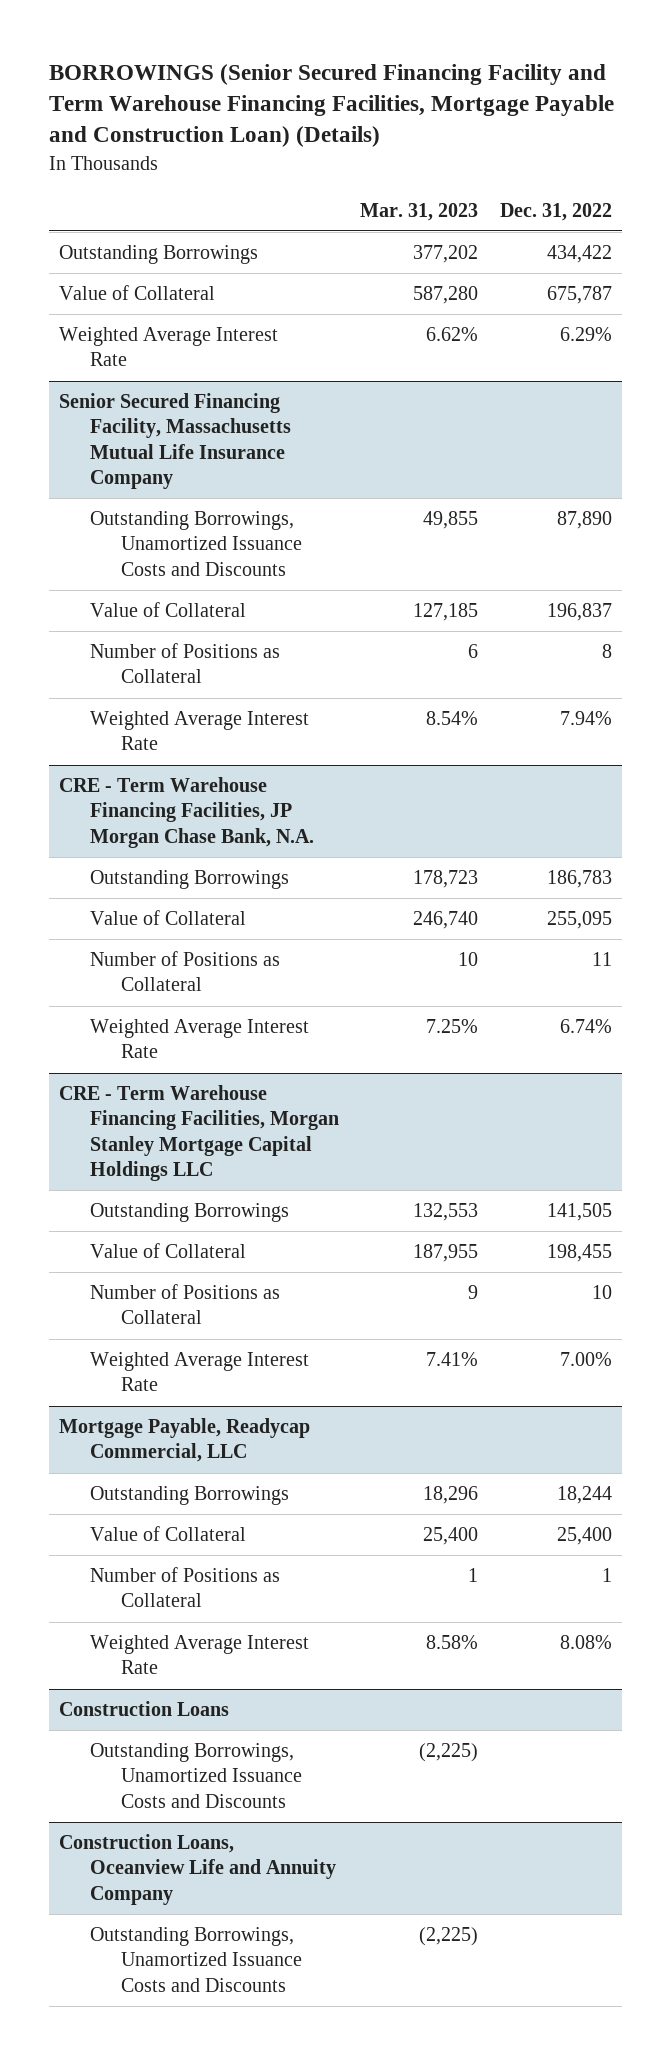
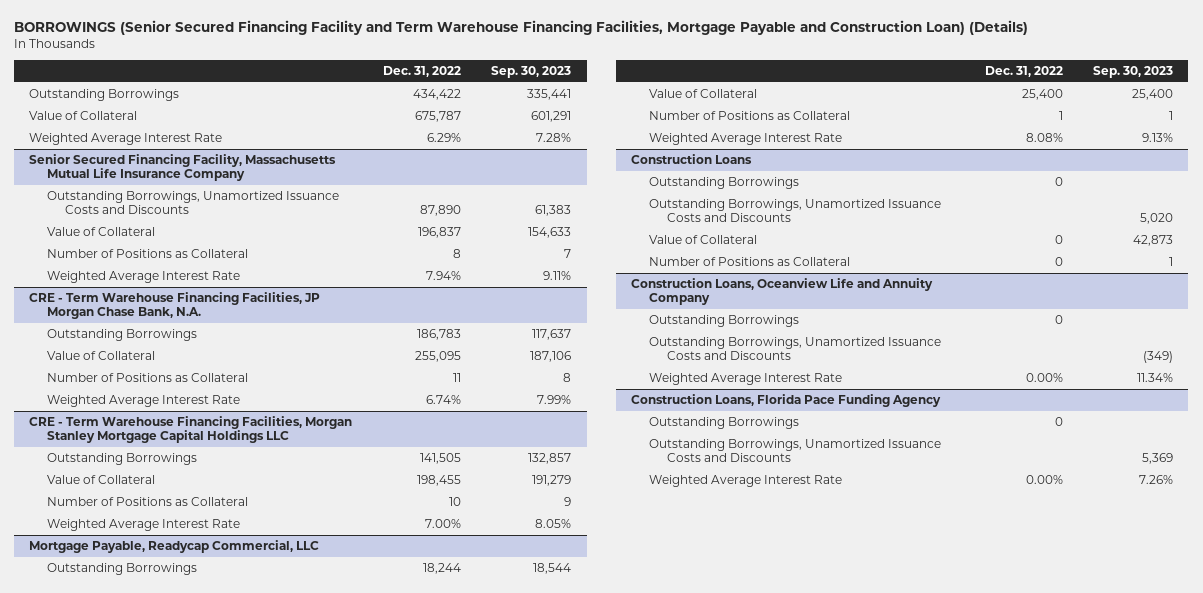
[360,202,479,221] Mar. 31, 2023 -> none
none -> [491,66,572,79] Sep. 30, 2023
none -> [649,176,800,189] Outstanding Borrowings
none -> [649,234,758,244] Value of Collateral
none -> [649,256,851,266] Number of Positions as Collateral
none -> [649,314,800,327] Outstanding Borrowings
none -> [649,372,843,385] Weighted Average Interest Rate
none -> [631,393,942,407] Construction Loans, Florida Pace Funding Agency
none -> [649,416,800,429] Outstanding Borrowings
none -> [649,438,942,463] Outstanding Borrowings, Unamortized Issuance Costs and Discounts
none -> [649,474,843,487] Weighted Average Interest Rate

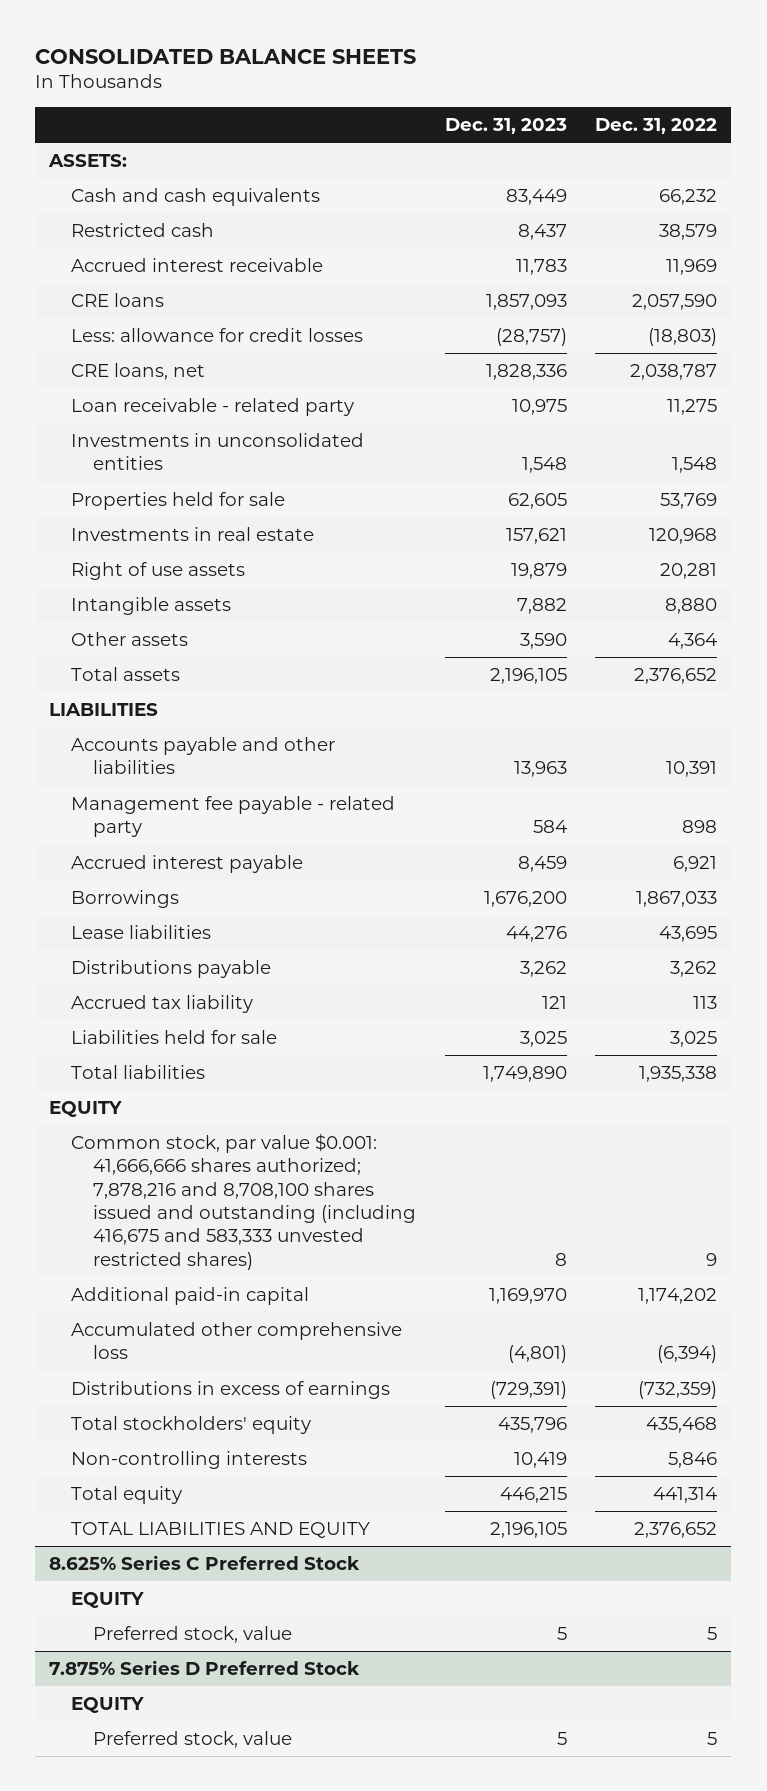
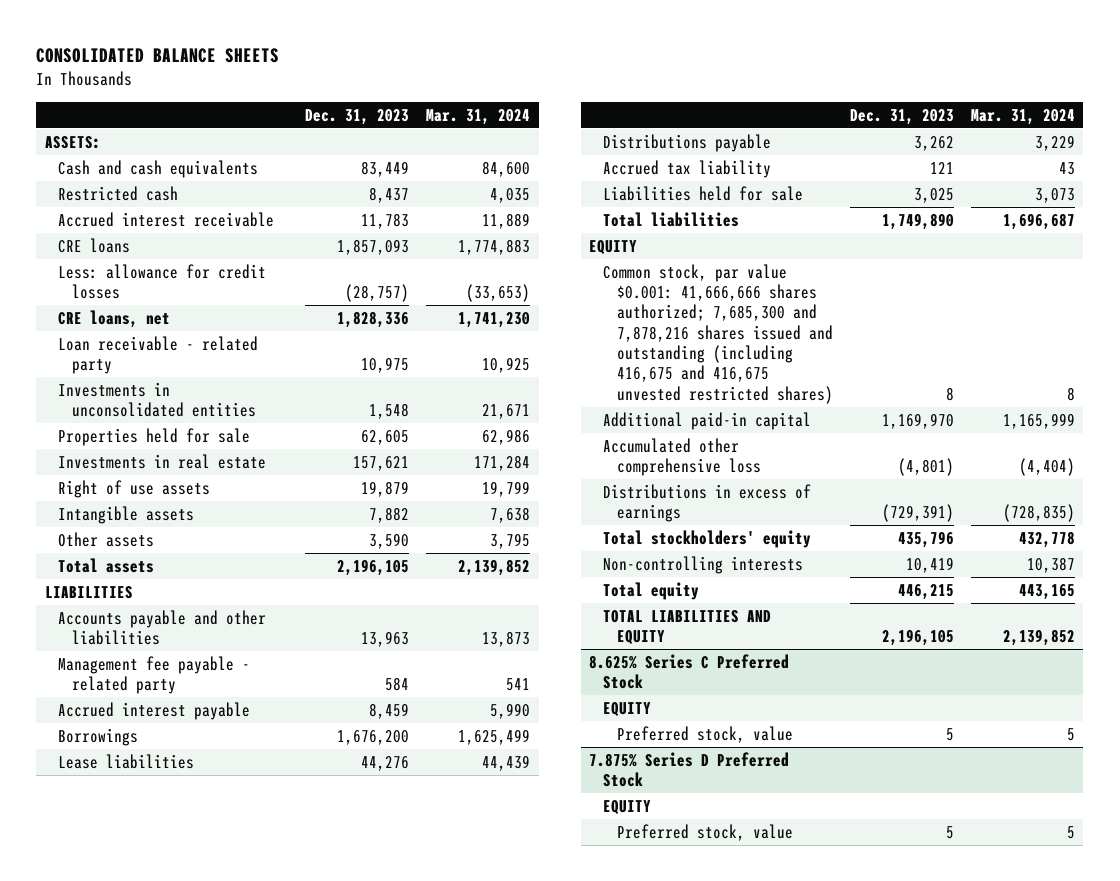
[595,117,718,134] Dec. 31, 2022 -> none
none -> [426,108,531,125] Mar. 31, 2024
[71,1133,417,1270] Common stock, par value $0.001: 41,666,666 shares authorized; 7,878,216 and 8,708,100 shares issued and outstanding (including 416,675 and 583,333 unvested restricted shares) -> [603,263,833,404] Common stock, par value $0.001: 41,666,666 shares authorized; 7,685,300 and 7,878,216 shares issued and outstanding (including 416,675 and 416,675 unvested restricted shares)

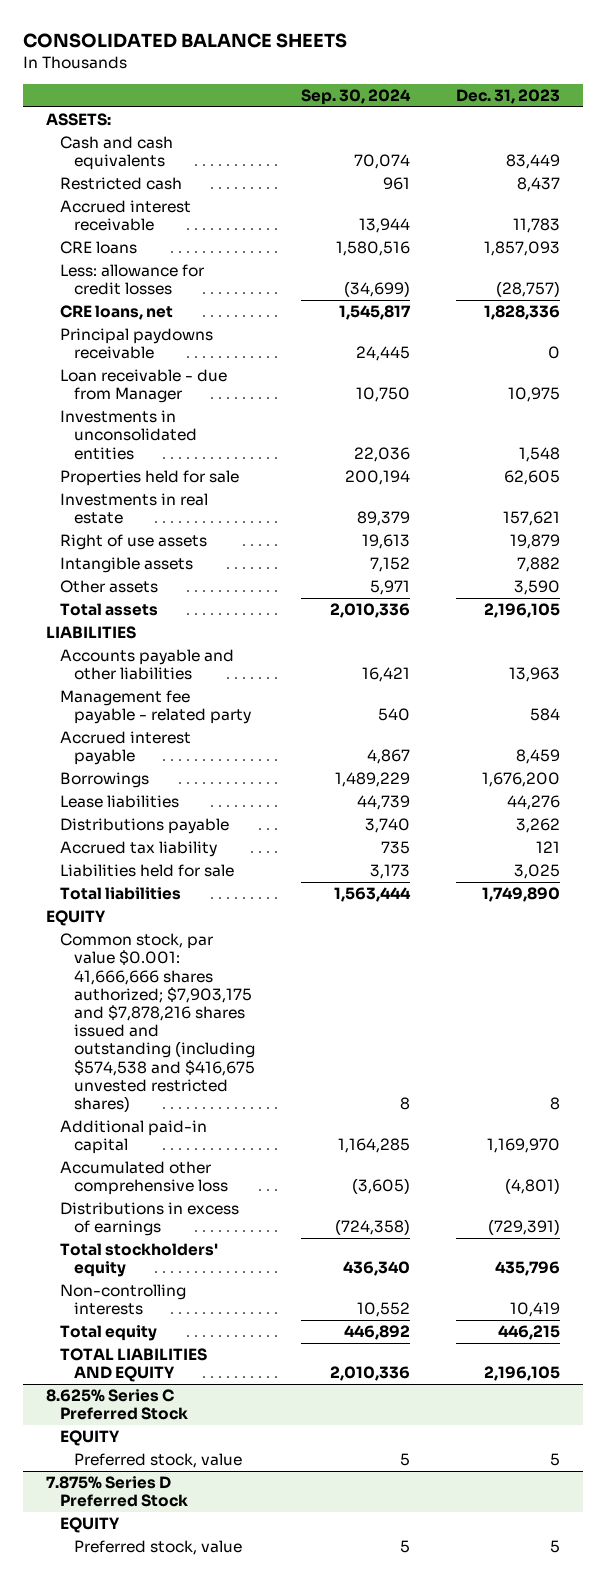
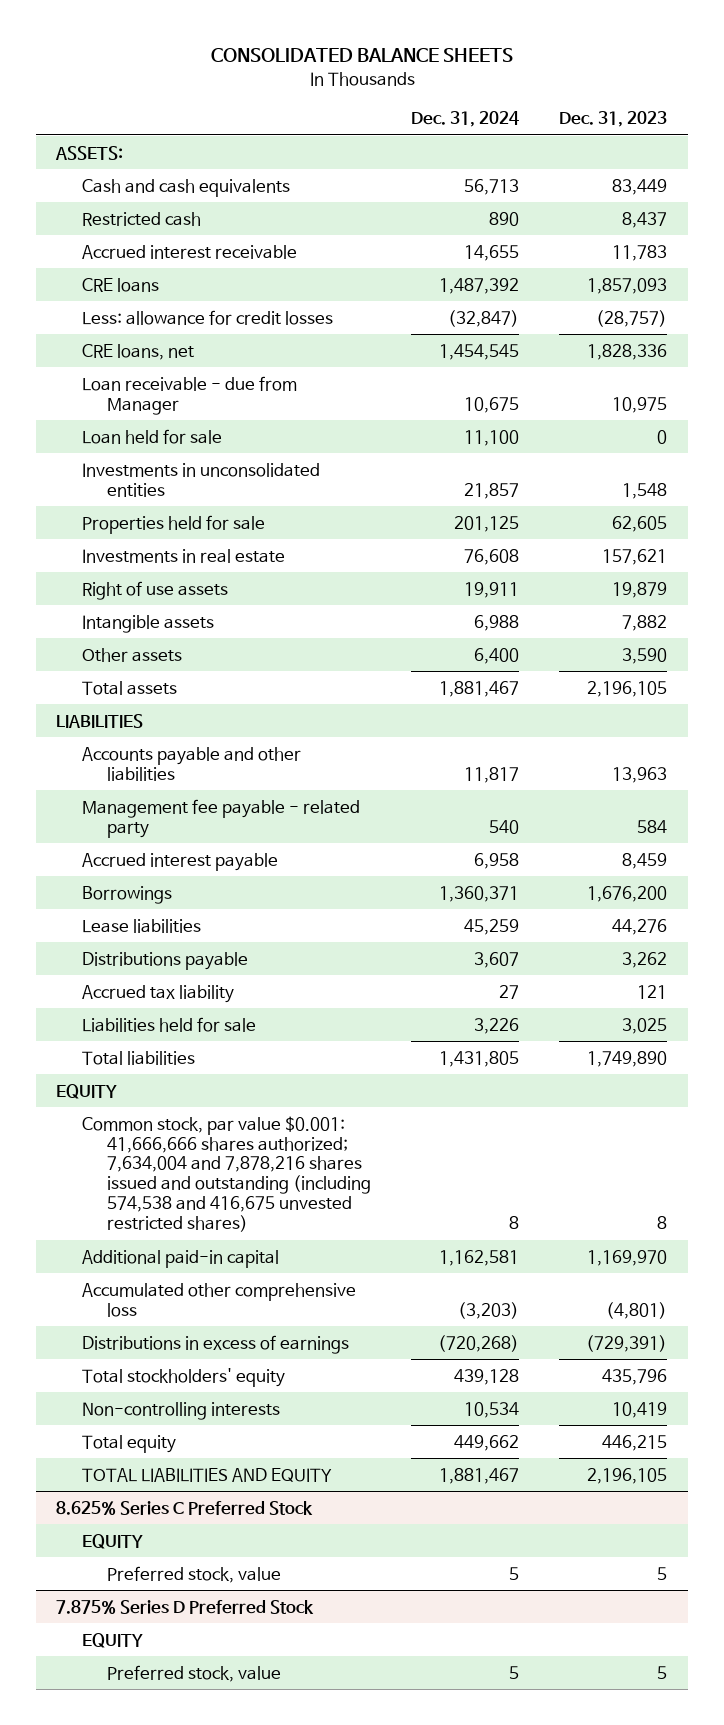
[300,88,411,105] Sep. 30, 2024 -> none
none -> [410,111,519,128] Dec. 31, 2024
[59,328,213,360] Principal paydowns receivable -> none
none -> [81,428,222,444] Loan held for sale
[59,933,255,1112] Common stock, par value $0.001: 41,666,666 shares authorized; $7,903,175 and $7,878,216 shares issued and outstanding (including $574,538 and $416,675 unvested restricted shares) -> [81,1115,371,1233] Common stock, par value $0.001: 41,666,666 shares authorized; 7,634,004 and 7,878,216 shares issued and outstanding (including 574,538 and 416,675 unvested restricted shares)

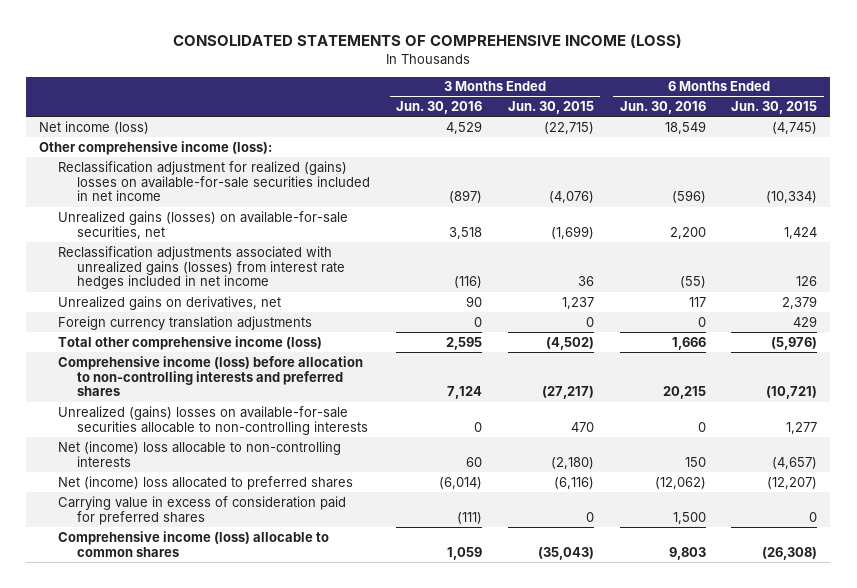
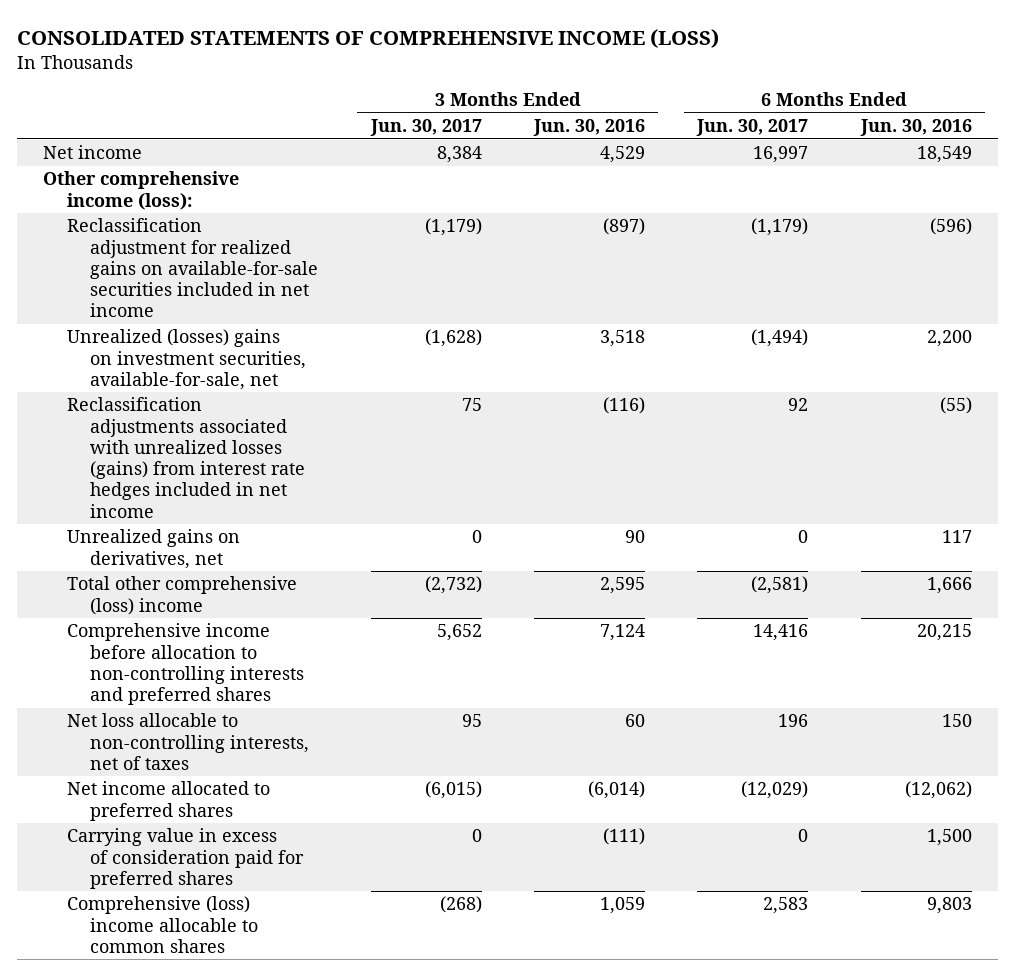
[507,101,594,115] Jun. 30, 2015 -> none
[731,101,818,115] Jun. 30, 2015 -> none
none -> [369,119,482,137] Jun. 30, 2017
none -> [696,119,809,137] Jun. 30, 2017
[39,120,150,134] Net income (loss) -> [43,145,143,160] Net income
[58,160,371,202] Reclassification adjustment for realized (gains) losses on available-for-sale securities included in net income -> [66,218,319,318] Reclassification adjustment for realized gains on available-for-sale securities included in net income
[58,210,349,239] Unrealized gains (losses) on available-for-sale securities, net -> [66,329,307,390] Unrealized (losses) gains on investment securities, available-for-sale, net
[58,245,346,290] Reclassification adjustments associated with unrealized gains (losses) from interest rate hedges included in net income -> [66,397,306,518] Reclassification adjustments associated with unrealized losses (gains) from interest rate hedges included in net income
[58,315,313,330] Foreign currency translation adjustments -> none
[58,405,369,435] Unrealized (gains) losses on available-for-sale securities allocable to non-controlling interests -> none
[58,335,323,350] Total other comprehensive income (loss) -> [66,576,297,615] Total other comprehensive (loss) income
[58,355,364,397] Comprehensive income (loss) before allocation to non-controlling interests and preferred shares -> [66,623,305,706] Comprehensive income before allocation to non-controlling interests and preferred shares
[58,440,342,467] Net (income) loss allocable to non-controlling interests -> [66,713,310,770] Net loss allocable to non-controlling interests, net of taxes
[58,475,354,490] Net (income) loss allocated to preferred shares -> [66,781,270,821] Net income allocated to preferred shares
[58,530,330,557] Comprehensive income (loss) allocable to common shares -> [66,896,259,953] Comprehensive (loss) income allocable to common shares

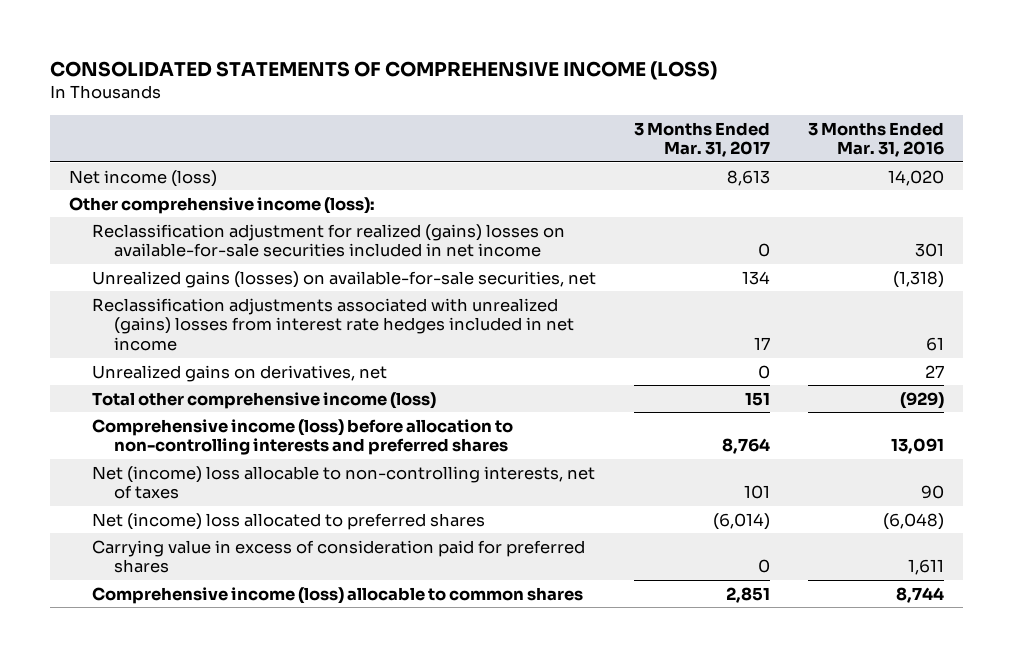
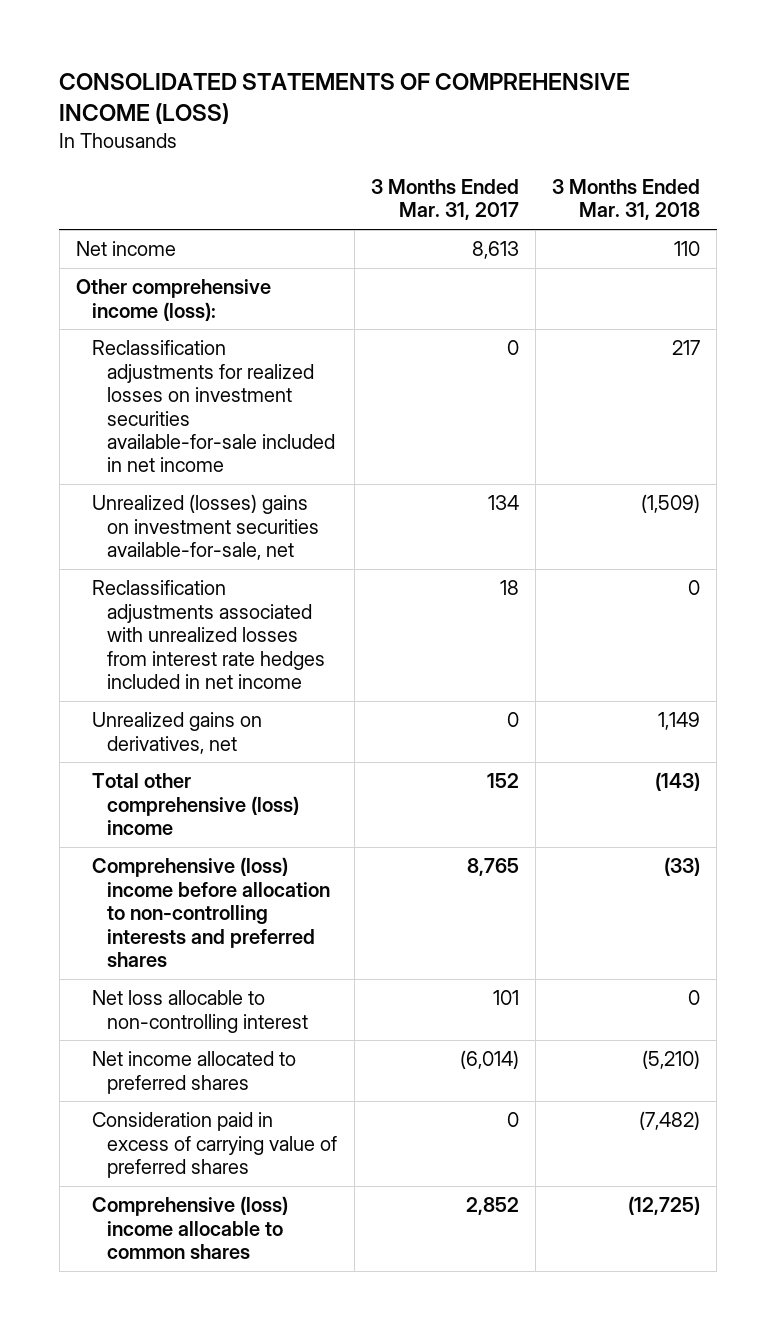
[807,121,944,158] 3 Months Ended Mar. 31, 2016 -> none
none -> [552,178,701,221] 3 Months Ended Mar. 31, 2018
[69,169,218,187] Net income (loss) -> [75,241,176,257] Net income
[91,223,565,258] Reclassification adjustment for realized (gains) losses on available-for-sale securities included in net income -> [91,340,336,473] Reclassification adjustments for realized losses on investment securities available-for-sale included in net income
[91,270,596,288] Unrealized gains (losses) on available-for-sale securities, net -> [91,494,320,561] Unrealized (losses) gains on investment securities available-for-sale, net
[91,297,575,351] Reclassification adjustments associated with unrealized (gains) losses from interest rate hedges included in net income -> [91,580,326,689] Reclassification adjustments associated with unrealized losses from interest rate hedges included in net income
[753,336,770,350] 17 -> [499,580,519,596] 18
[91,391,436,409] Total other comprehensive income (loss) -> [91,773,300,836] Total other comprehensive (loss) income
[744,391,770,406] 151 -> [486,773,519,789] 152
[91,418,513,456] Comprehensive income (loss) before allocation to non-controlling interests and preferred shares -> [91,857,331,967] Comprehensive (loss) income before allocation to non-controlling interests and preferred shares
[721,438,770,455] 8,764 -> [466,858,519,877] 8,765
[91,465,595,500] Net (income) loss allocable to non-controlling interests, net of taxes -> [91,990,309,1033] Net loss allocable to non-controlling interest
[91,512,485,530] Net (income) loss allocated to preferred shares -> [91,1051,296,1094] Net income allocated to preferred shares
[91,539,585,574] Carrying value in excess of consideration paid for preferred shares -> [91,1112,338,1179] Consideration paid in excess of carrying value of preferred shares
[91,586,583,604] Comprehensive income (loss) allocable to common shares -> [91,1196,288,1260] Comprehensive (loss) income allocable to common shares
[725,586,770,603] 2,851 -> [465,1197,519,1216] 2,852

